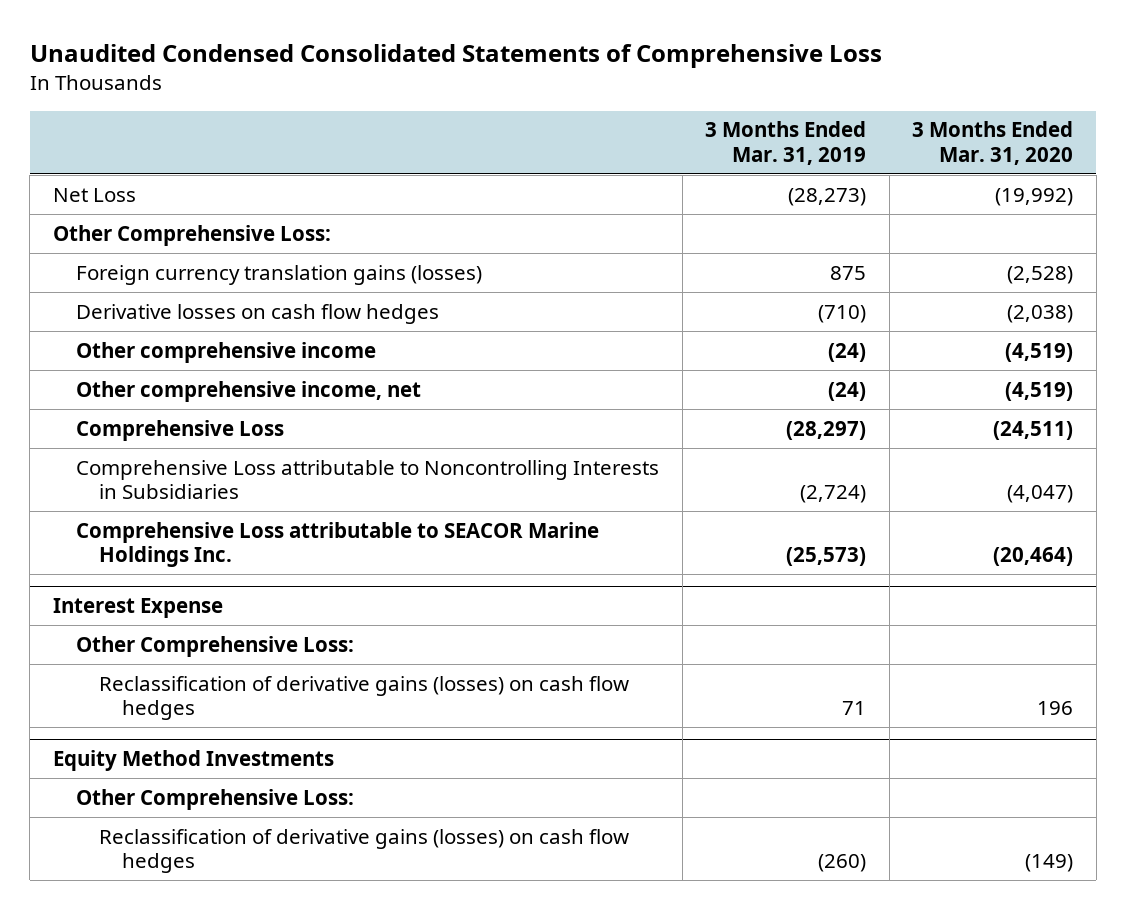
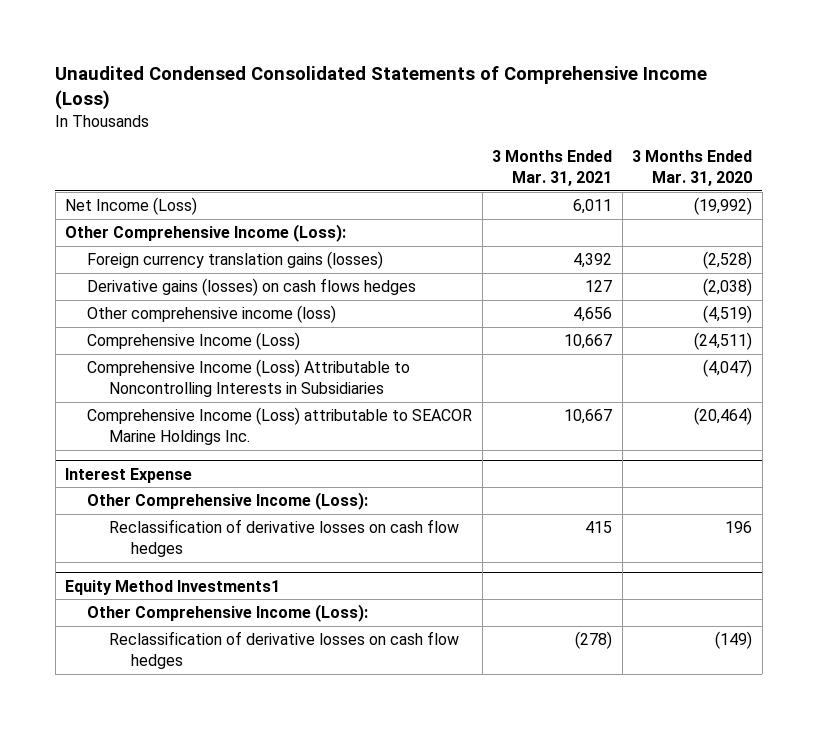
[29,43,882,68] Unaudited Condensed Consolidated Statements of Comprehensive Loss -> [55,66,708,111] Unaudited Condensed Consolidated Statements of Comprehensive Income (Loss)
[705,121,867,165] 3 Months Ended Mar. 31, 2019 -> none
none -> [492,150,613,187] 3 Months Ended Mar. 31, 2021
[52,187,136,202] Net Loss -> [65,197,198,216] Net Income (Loss)
[52,224,331,246] Other Comprehensive Loss: -> [65,224,347,243] Other Comprehensive Income (Loss):
[76,380,422,402] Other comprehensive income, net -> none
[76,303,440,324] Derivative losses on cash flow hedges -> [87,278,417,297] Derivative gains (losses) on cash flows hedges
[76,341,377,363] Other comprehensive income -> [87,305,337,324] Other comprehensive income (loss)
[76,419,285,441] Comprehensive Loss -> [87,332,301,351] Comprehensive Income (Loss)
[76,459,660,500] Comprehensive Loss attributable to Noncontrolling Interests in Subsidiaries -> [87,359,411,397] Comprehensive Income (Loss) Attributable to Noncontrolling Interests in Subsidiaries
[76,521,600,568] Comprehensive Loss attributable to SEACOR Marine Holdings Inc. -> [87,407,473,445] Comprehensive Income (Loss) attributable to SEACOR Marine Holdings Inc.
[76,635,355,657] Other Comprehensive Loss: -> [87,492,369,511] Other Comprehensive Income (Loss):
[99,675,630,721] Reclassification of derivative gains (losses) on cash flow hedges -> [109,519,460,557] Reclassification of derivative losses on cash flow hedges
[52,749,334,771] Equity Method Investments -> [65,579,281,595] Equity Method Investments1
[76,788,355,810] Other Comprehensive Loss: -> [87,604,369,623] Other Comprehensive Income (Loss):
[99,828,630,874] Reclassification of derivative gains (losses) on cash flow hedges -> [109,631,460,669] Reclassification of derivative losses on cash flow hedges

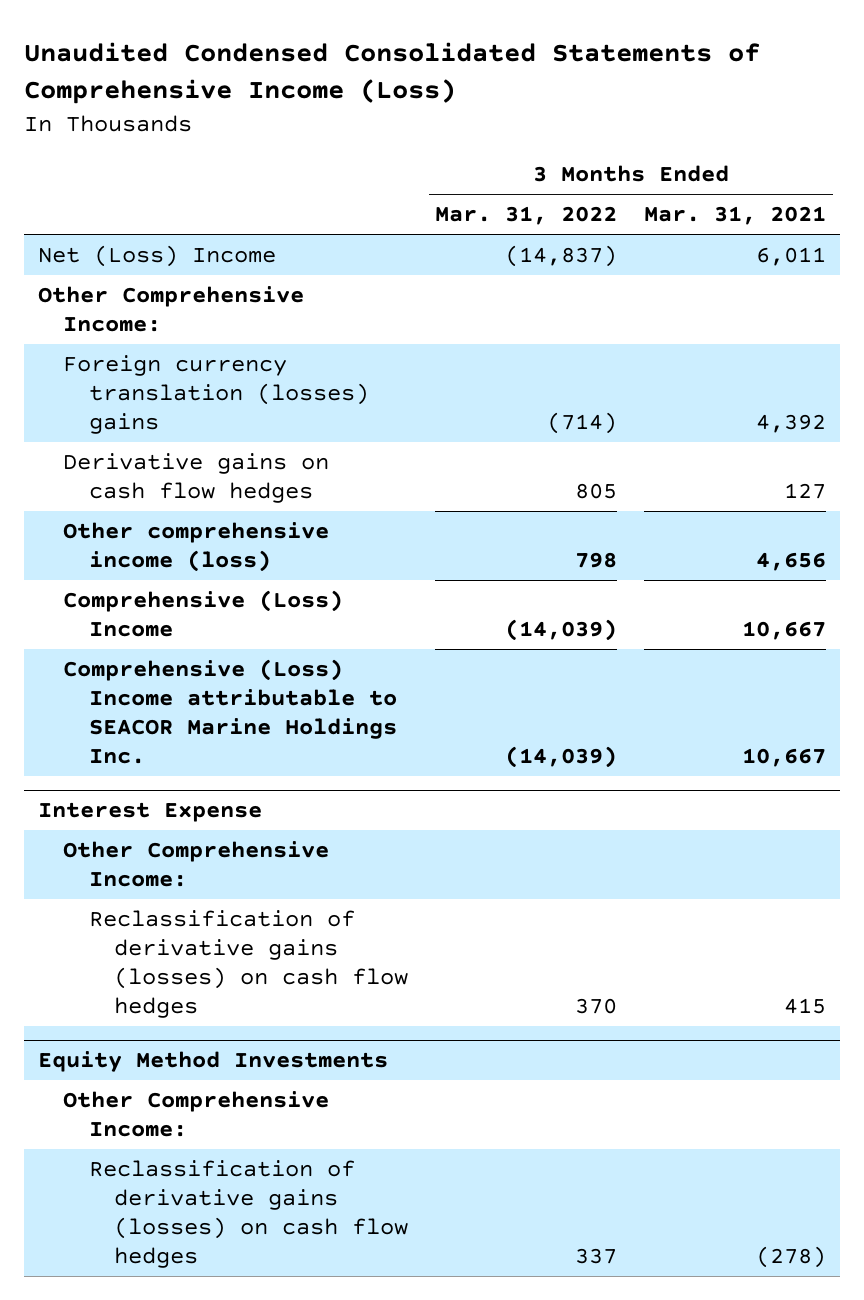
[632,150,753,187] 3 Months Ended Mar. 31, 2020 -> none
none -> [435,206,618,226] Mar. 31, 2022
[65,197,198,216] Net Income (Loss) -> [37,244,276,267] Net (Loss) Income
[65,224,347,243] Other Comprehensive Income (Loss): -> [37,285,304,333] Other Comprehensive Income:
[87,251,384,270] Foreign currency translation gains (losses) -> [63,354,369,435] Foreign currency translation (losses) gains
[87,278,417,297] Derivative gains (losses) on cash flows hedges -> [63,452,330,504] Derivative gains on cash flow hedges
[87,359,411,397] Comprehensive Income (Loss) Attributable to Noncontrolling Interests in Subsidiaries -> none
[87,332,301,351] Comprehensive Income (Loss) -> [63,589,344,638] Comprehensive (Loss) Income
[87,407,473,445] Comprehensive Income (Loss) attributable to SEACOR Marine Holdings Inc. -> [63,658,397,765] Comprehensive (Loss) Income attributable to SEACOR Marine Holdings Inc.
[87,492,369,511] Other Comprehensive Income (Loss): -> [63,840,330,888] Other Comprehensive Income:
[109,519,460,557] Reclassification of derivative losses on cash flow hedges -> [88,909,409,1019] Reclassification of derivative gains (losses) on cash flow hedges
[65,579,281,595] Equity Method Investments1 -> [37,1051,388,1073] Equity Method Investments
[87,604,369,623] Other Comprehensive Income (Loss): -> [63,1090,330,1138] Other Comprehensive Income:
[109,631,460,669] Reclassification of derivative losses on cash flow hedges -> [88,1159,409,1269] Reclassification of derivative gains (losses) on cash flow hedges

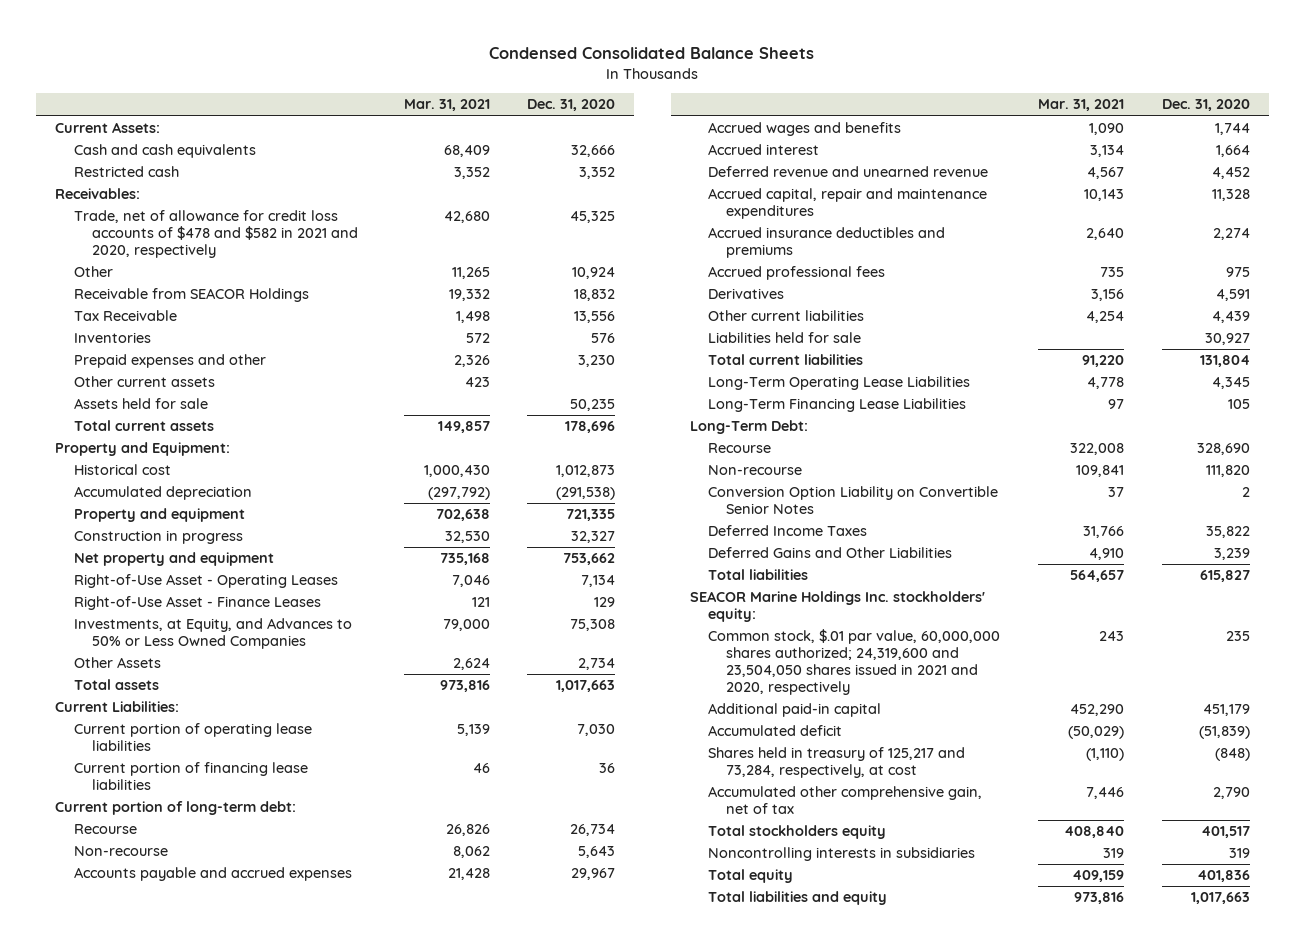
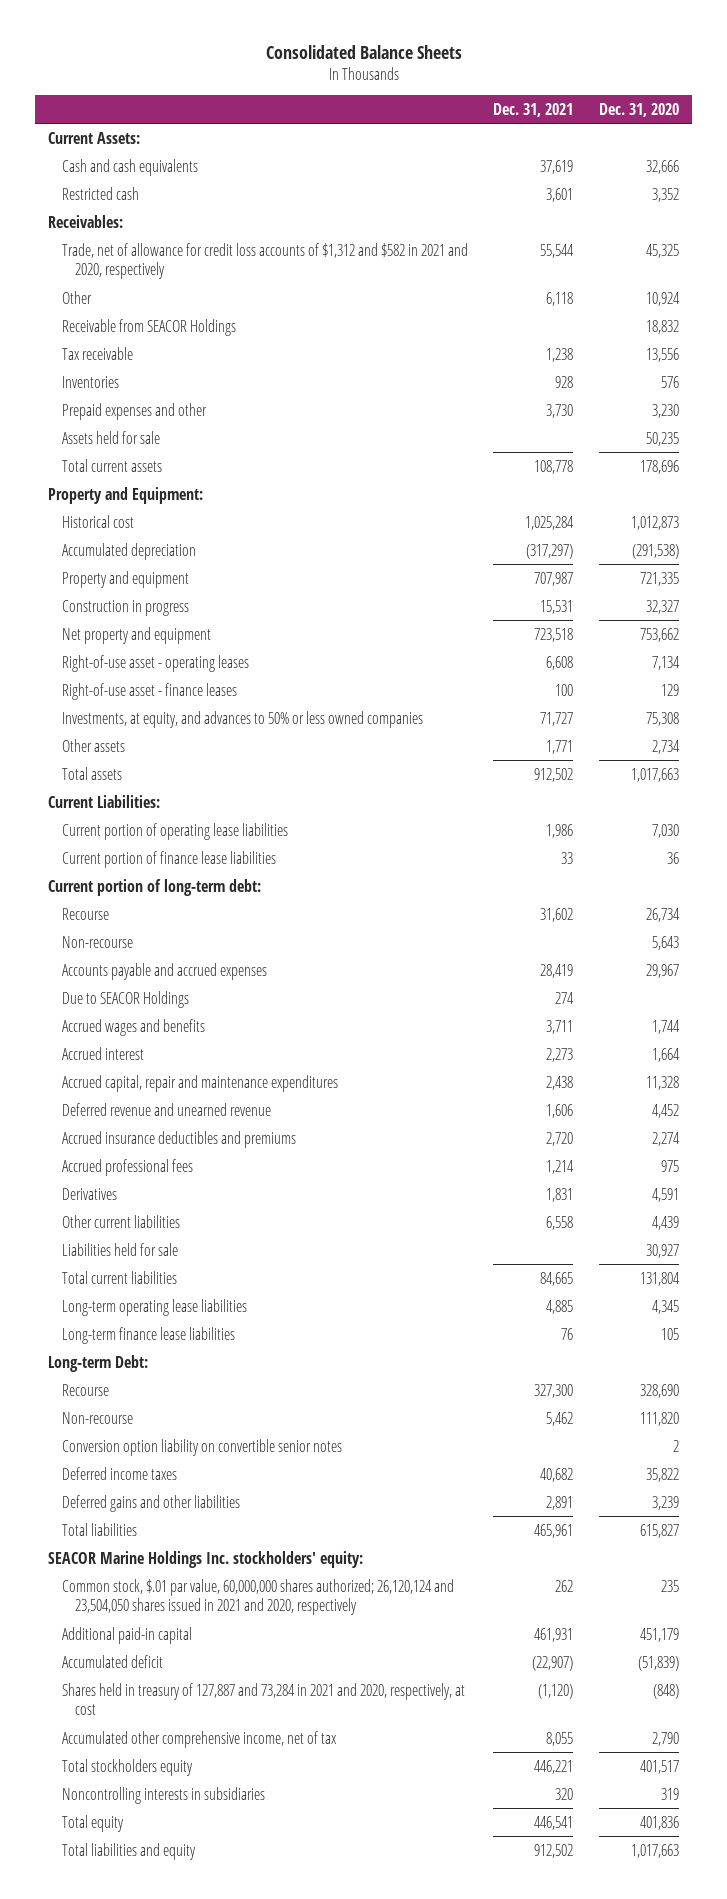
[489,46,815,59] Condensed Consolidated Balance Sheets -> [265,45,462,60] Consolidated Balance Sheets
[403,99,490,112] Mar. 31, 2021 -> none
none -> [493,102,574,117] Dec. 31, 2021
[73,210,359,259] Trade, net of allowance for credit loss accounts of $478 and $582 in 2021 and 2020, respectively -> [61,242,468,279] Trade, net of allowance for credit loss accounts of $1,312 and $582 in 2021 and 2020, respectively
[73,310,177,322] Tax Receivable -> [61,346,133,360] Tax receivable
[73,376,215,388] Other current assets -> none
[73,574,338,589] Right-of-Use Asset - Operating Leases -> [61,654,249,672] Right-of-use asset - operating leases
[73,596,321,611] Right-of-Use Asset - Finance Leases -> [61,682,237,700] Right-of-use asset - finance leases
[73,618,352,650] Investments, at Equity, and Advances to 50% or Less Owned Companies -> [61,710,423,728] Investments, at equity, and advances to 50% or less owned companies
[73,657,161,669] Other Assets -> [61,738,125,752] Other assets
[73,762,308,791] Current portion of financing lease liabilities -> [61,850,276,868] Current portion of finance lease liabilities
none -> [61,990,189,1008] Due to SEACOR Holdings
[707,166,988,178] Deferred revenue and unearned revenue -> [61,1102,271,1116] Deferred revenue and unearned revenue
[707,376,970,391] Long-Term Operating Lease Liabilities -> [61,1298,247,1316] Long-term operating lease liabilities
[707,398,966,413] Long-Term Financing Lease Liabilities -> [61,1326,235,1344] Long-term finance lease liabilities
[689,420,808,435] Long-Term Debt: -> [48,1354,149,1372] Long-term Debt:
[707,486,998,515] Conversion Option Liability on Convertible Senior Notes -> [61,1438,342,1456] Conversion option liability on convertible senior notes
[707,525,867,537] Deferred Income Taxes -> [61,1466,177,1480] Deferred income taxes
[707,547,952,559] Deferred Gains and Other Liabilities -> [61,1494,240,1512] Deferred gains and other liabilities
[707,629,1000,696] Common stock, $.01 par value, 60,000,000 shares authorized; 24,319,600 and 23,504,050 shares issued in 2021 and 2020, respectively -> [61,1578,454,1615] Common stock, $.01 par value, 60,000,000 shares authorized; 26,120,124 and 23,504,050 shares issued in 2021 and 2020, respectively
[707,747,965,779] Shares held in treasury of 125,217 and 73,284, respectively, at cost -> [61,1682,465,1715] Shares held in treasury of 127,887 and 73,284 in 2021 and 2020, respectively, at cost
[707,786,982,815] Accumulated other comprehensive gain, net of tax -> [61,1730,337,1748] Accumulated other comprehensive income, net of tax

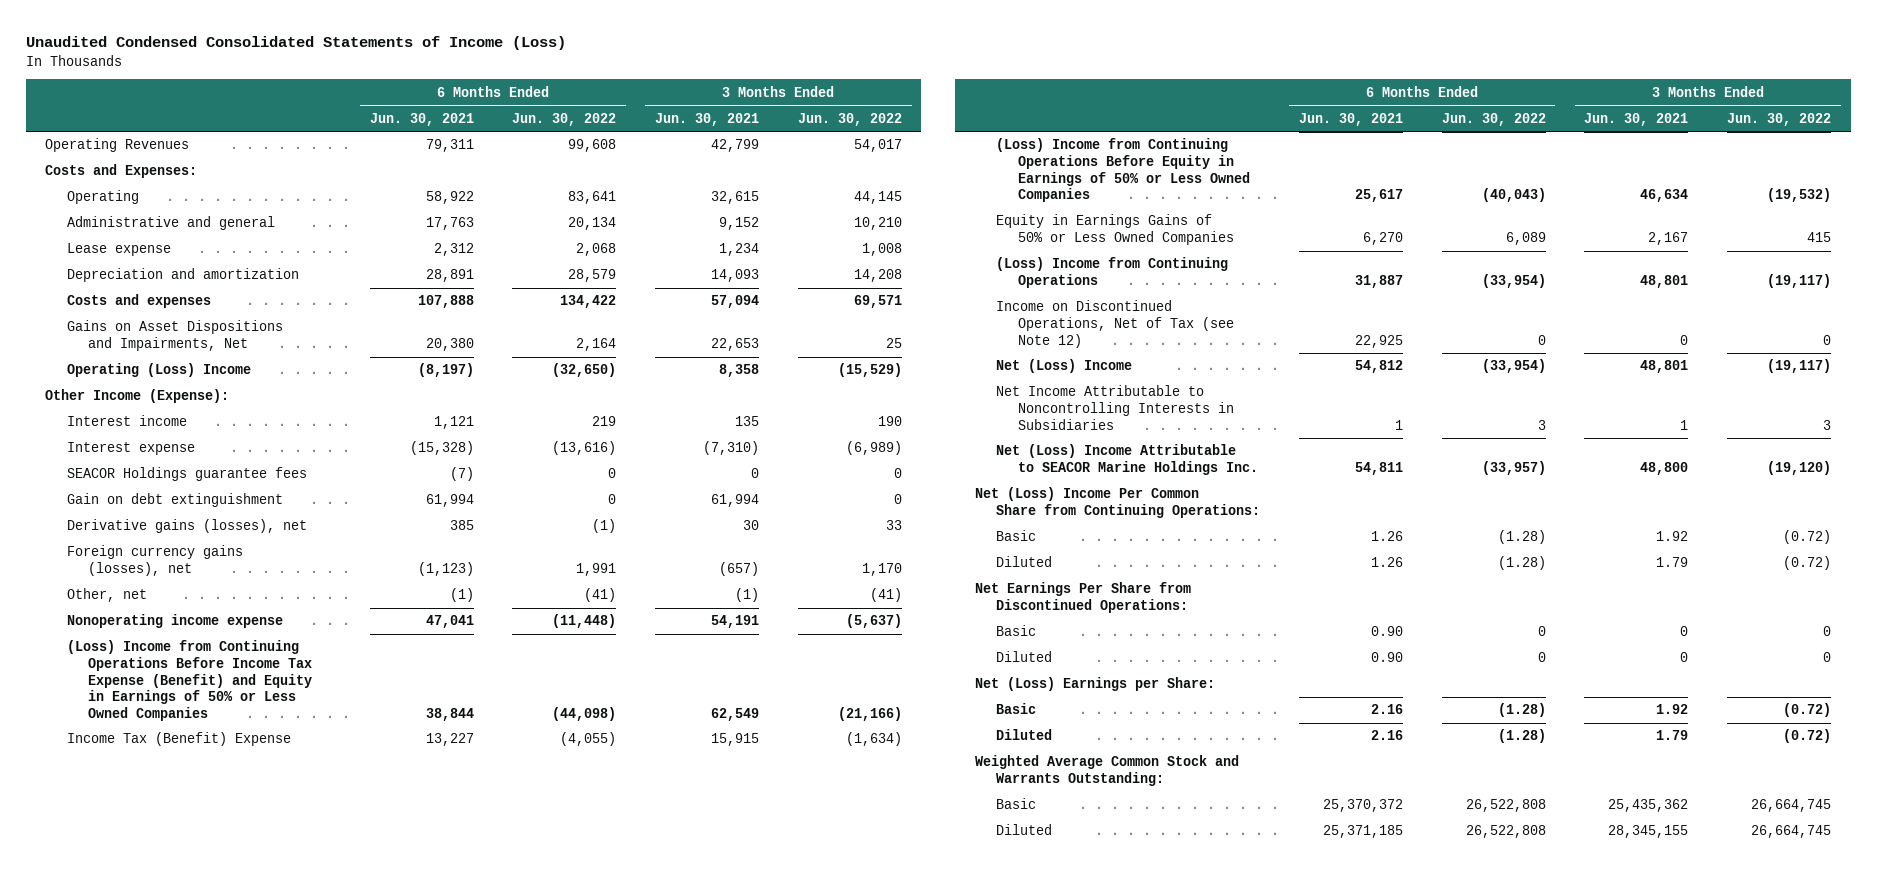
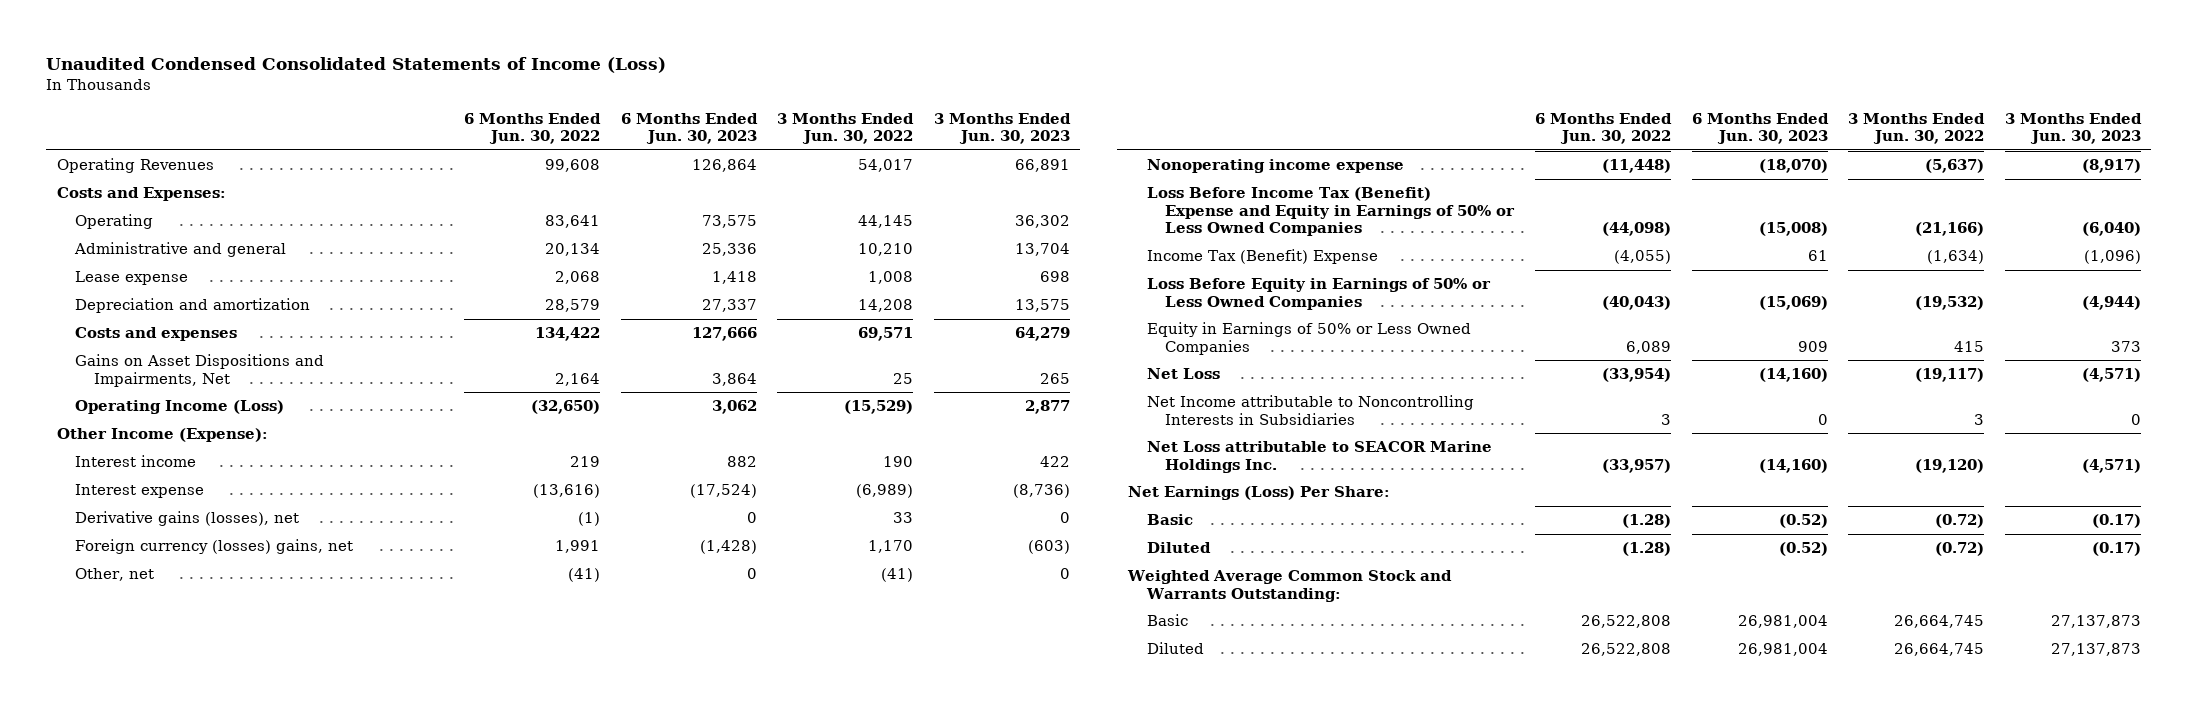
[369,112,474,126] Jun. 30, 2021 -> none
[655,112,760,126] Jun. 30, 2021 -> none
none -> [620,113,758,145] 6 Months Ended Jun. 30, 2023
none -> [933,113,1071,145] 3 Months Ended Jun. 30, 2023
[66,363,251,378] Operating (Loss) Income -> [75,400,285,415] Operating Income (Loss)
[66,467,307,482] SEACOR Holdings guarantee fees -> none
[66,493,283,508] Gain on debt extinguishment -> none
[66,545,243,577] Foreign currency gains (losses), net -> [75,539,354,555] Foreign currency (losses) gains, net
[66,640,313,721] (Loss) Income from Continuing Operations Before Income Tax Expense (Benefit) and Equity in Earnings of 50% or Less Owned Companies -> [1146,187,1516,237] Loss Before Income Tax (Benefit) Expense and Equity in Earnings of 50% or Less Owned Companies
[996,257,1229,289] (Loss) Income from Continuing Operations -> none
[996,300,1234,348] Income on Discontinued Operations, Net of Tax (see Note 12) -> none
[974,487,1261,519] Net (Loss) Income Per Common Share from Continuing Operations: -> none
[996,530,1037,542] Basic -> none
[996,556,1053,568] Diluted -> none
[974,582,1191,614] Net Earnings Per Share from Discontinued Operations: -> none
[996,625,1037,637] Basic -> none
[996,651,1053,663] Diluted -> none
[996,138,1250,203] (Loss) Income from Continuing Operations Before Equity in Earnings of 50% or Less Owned Companies -> [1146,278,1491,310] Loss Before Equity in Earnings of 50% or Less Owned Companies
[996,214,1234,246] Equity in Earnings Gains of 50% or Less Owned Companies -> [1146,322,1471,355] Equity in Earnings of 50% or Less Owned Companies
[996,359,1133,374] Net (Loss) Income -> [1146,368,1220,380] Net Loss
[996,385,1234,430] Net Income Attributable to Noncontrolling Interests in Subsidiaries -> [1146,395,1474,425] Net Income attributable to Noncontrolling Interests in Subsidiaries
[996,444,1258,476] Net (Loss) Income Attributable to SEACOR Marine Holdings Inc. -> [1146,441,1492,473] Net Loss attributable to SEACOR Marine Holdings Inc.
[974,677,1215,692] Net (Loss) Earnings per Share: -> [1127,486,1390,501] Net Earnings (Loss) Per Share:

